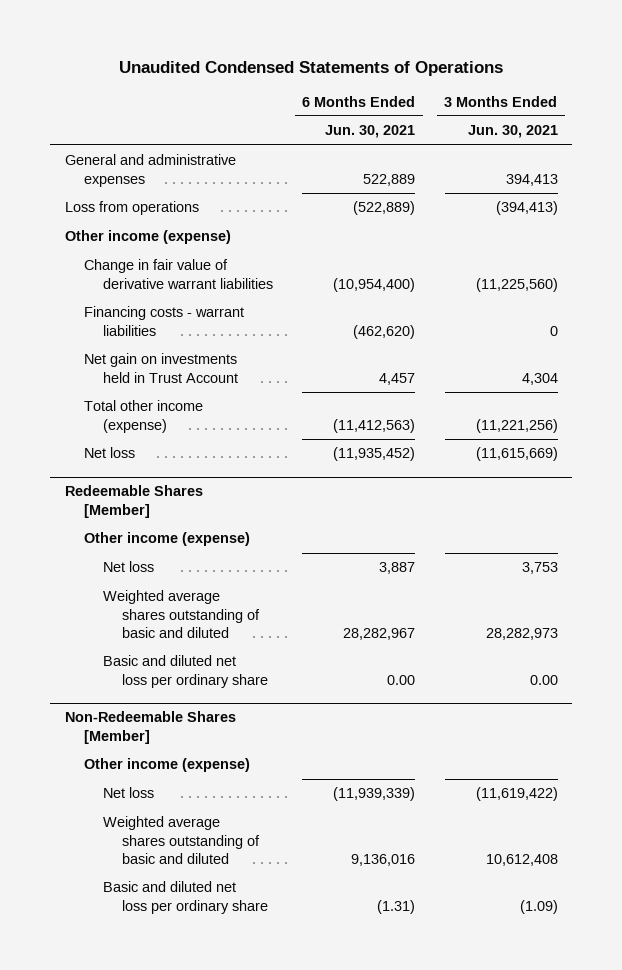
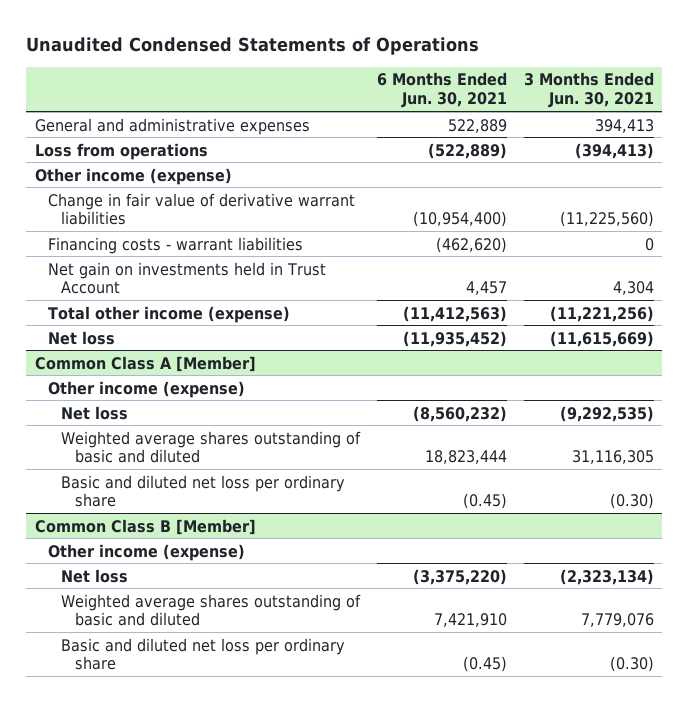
[64,485,203,518] Redeemable Shares [Member] -> none
none -> [34,355,256,372] Common Class A [Member]
[64,711,236,744] Non-Redeemable Shares [Member] -> none
[379,562,416,575] 3,887 -> [413,405,508,422] (8,560,232)
[521,562,558,575] 3,753 -> [560,405,655,422] (9,292,535)
[343,627,416,640] 28,282,967 -> [425,450,508,465] 18,823,444
[485,627,558,640] 28,282,973 -> [572,450,655,465] 31,116,305
[387,674,416,685] 0.00 -> [463,493,508,510] (0.45)
[529,674,558,685] 0.00 -> [610,493,655,510] (0.30)
none -> [34,518,256,535] Common Class B [Member]
[333,787,416,802] (11,939,339) -> [413,568,508,585] (3,375,220)
[475,787,558,802] (11,619,422) -> [560,568,655,585] (2,323,134)
[351,853,416,866] 9,136,016 -> [434,613,508,628] 7,421,910
[485,853,558,866] 10,612,408 -> [581,613,655,628] 7,779,076
[377,899,416,914] (1.31) -> [463,656,508,673] (0.45)
[519,899,558,914] (1.09) -> [610,656,655,673] (0.30)

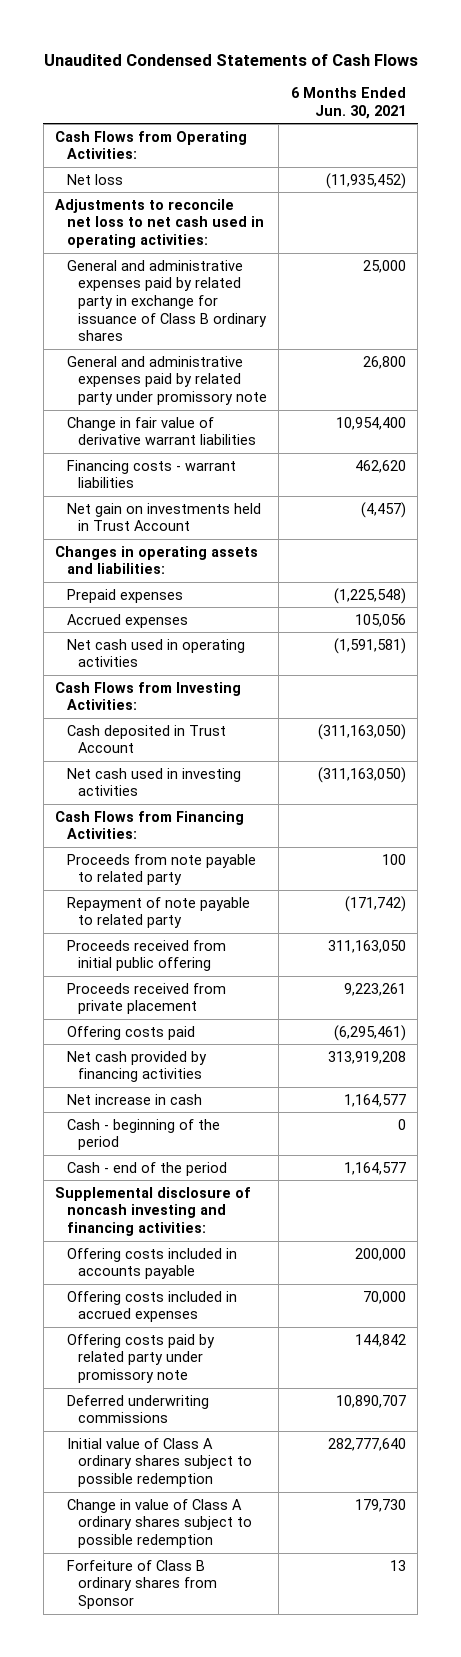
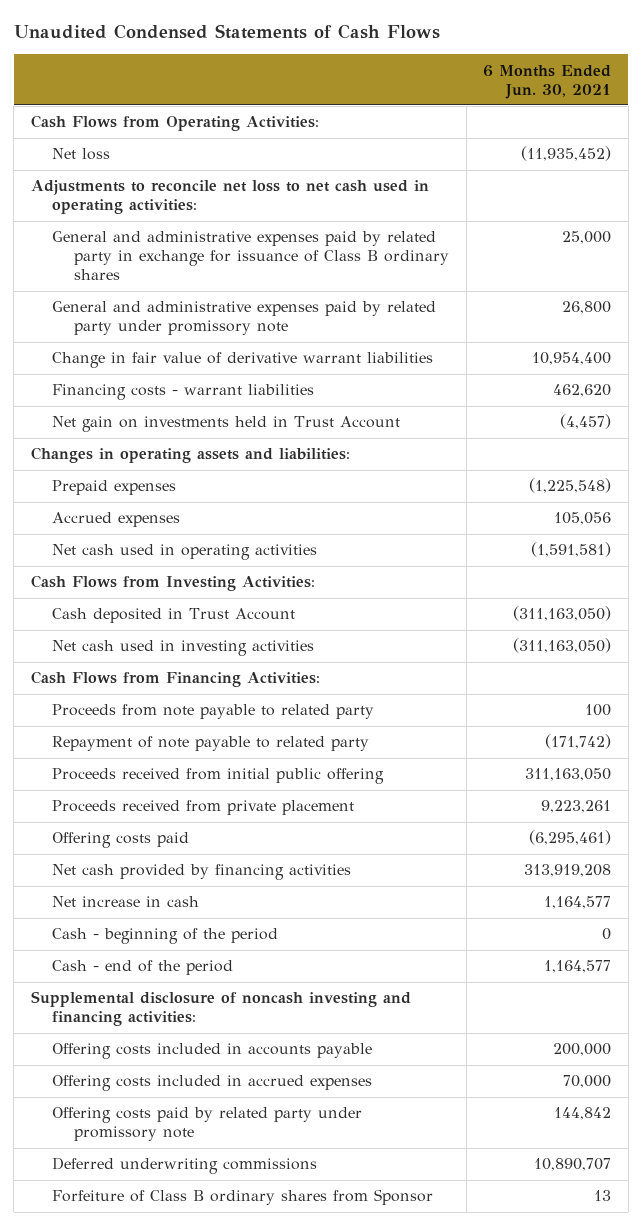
[66,1437,252,1488] Initial value of Class A ordinary shares subject to possible redemption -> none
[66,1498,252,1549] Change in value of Class A ordinary shares subject to possible redemption -> none

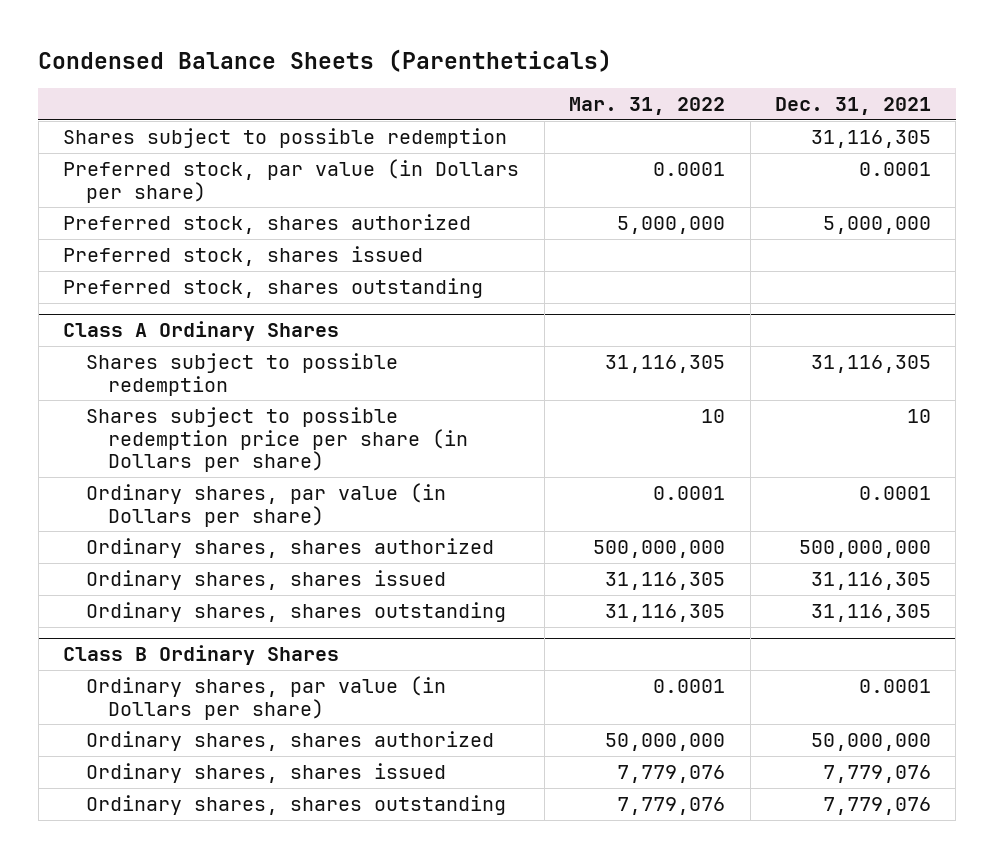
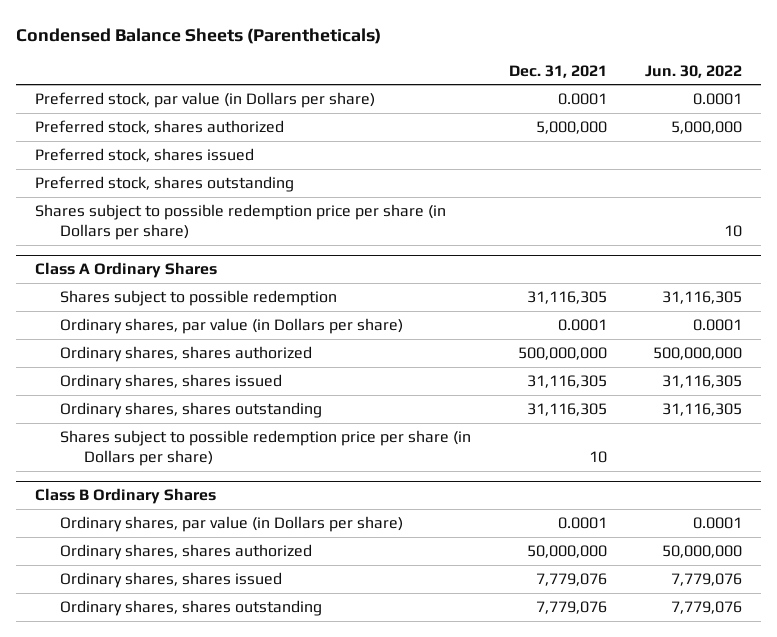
[569,97,726,116] Mar. 31, 2022 -> none
none -> [644,64,742,78] Jun. 30, 2022
[63,128,508,149] Shares subject to possible redemption -> none
none -> [35,203,447,241] Shares subject to possible redemption price per share (in Dollars per share)
[85,407,469,473] Shares subject to possible redemption price per share (in Dollars per share) -> [59,429,471,467] Shares subject to possible redemption price per share (in Dollars per share)

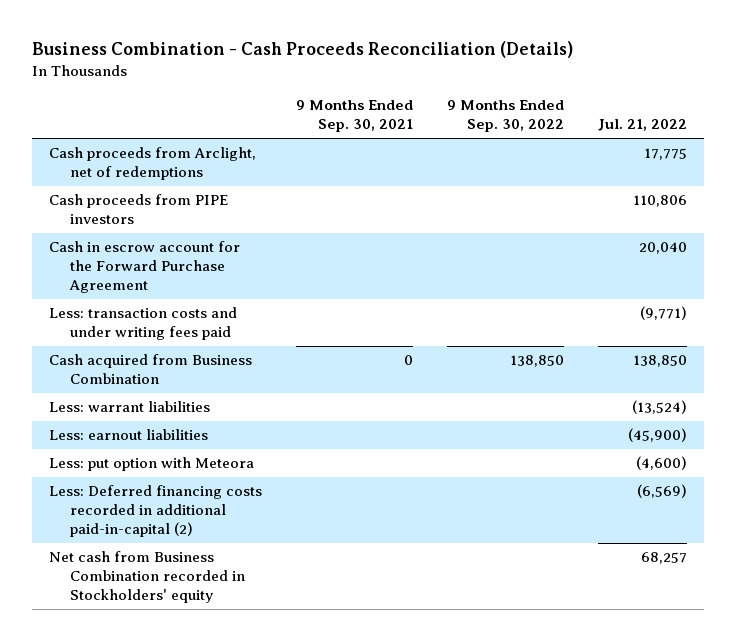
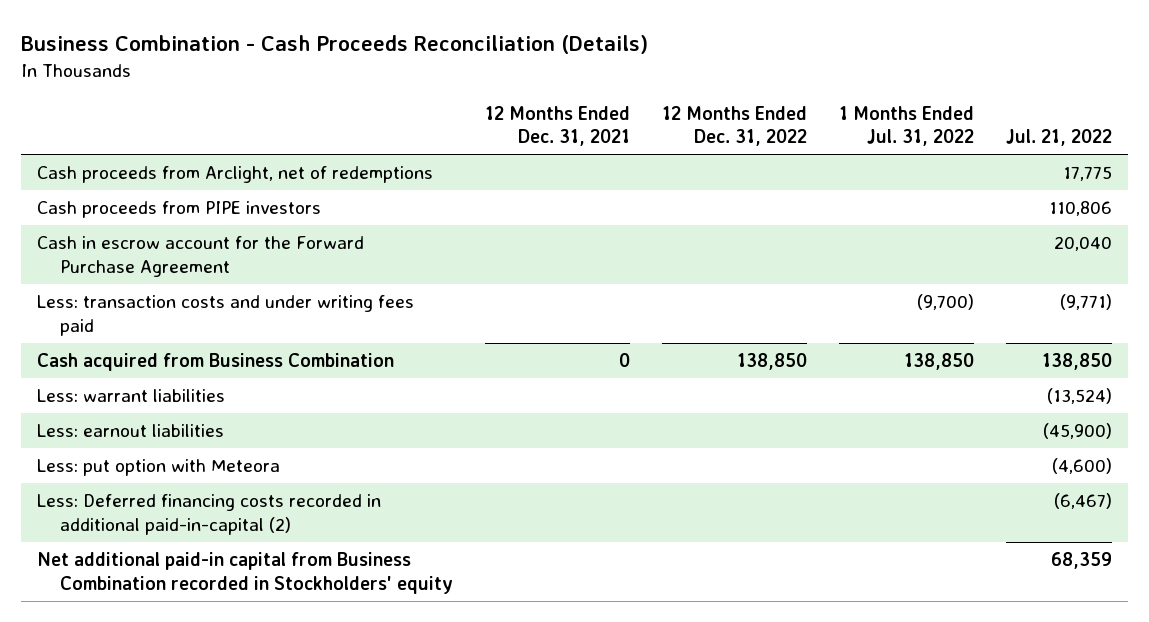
[296,100,414,133] 9 Months Ended Sep. 30, 2021 -> none
[447,100,565,133] 9 Months Ended Sep. 30, 2022 -> none
none -> [484,105,630,147] 12 Months Ended Dec. 31, 2021
none -> [661,105,807,147] 12 Months Ended Dec. 31, 2022
none -> [839,105,975,147] 1 Months Ended Jul. 31, 2022
[637,484,688,499] (6,569) -> [1054,492,1113,509] (6,467)
[48,551,245,603] Net cash from Business Combination recorded in Stockholders' equity -> [37,551,453,594] Net additional paid-in capital from Business Combination recorded in Stockholders' equity
[641,552,688,565] 68,257 -> [1051,551,1113,569] 68,359

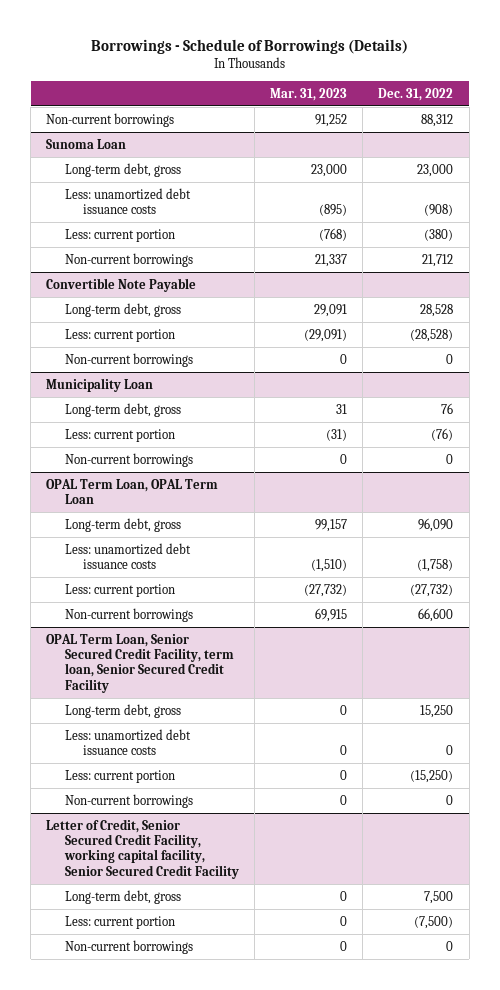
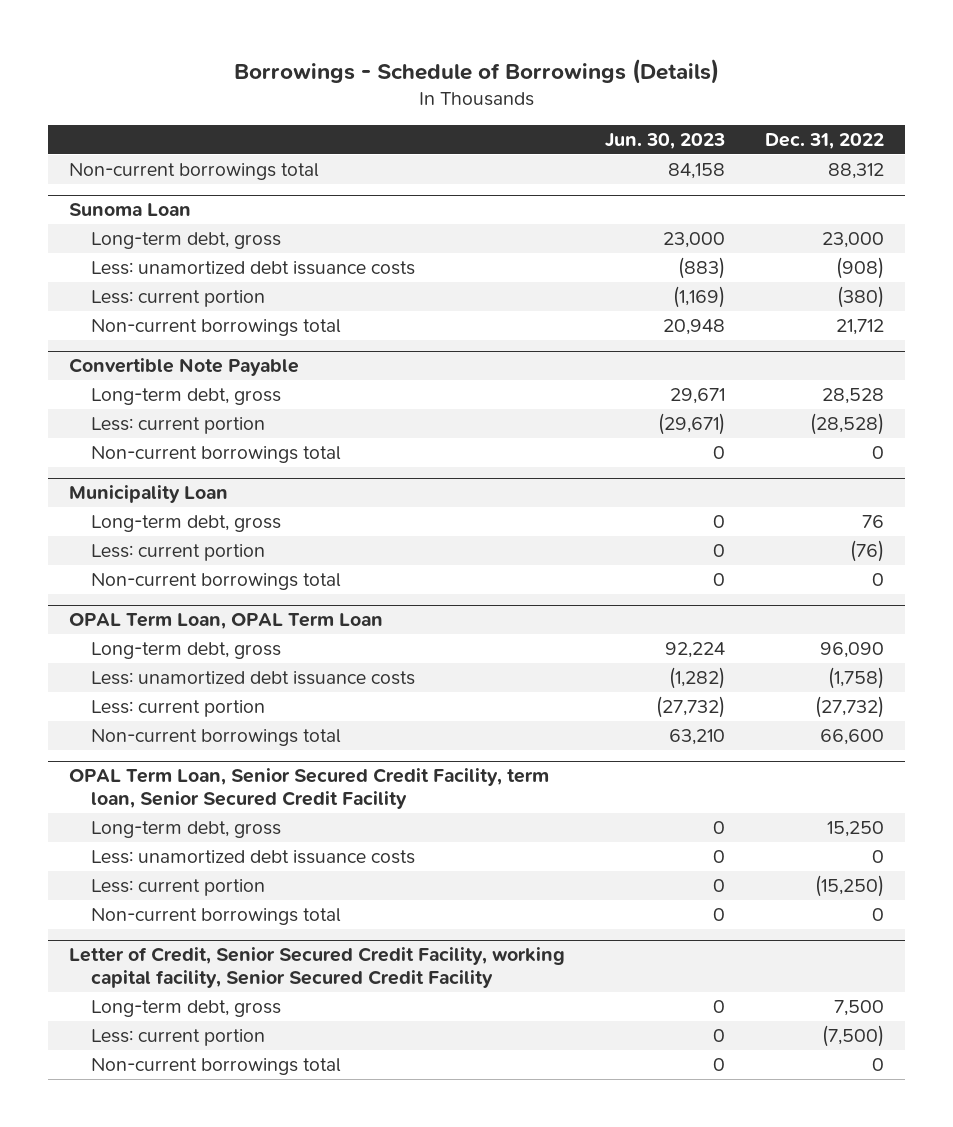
[270,87,348,101] Mar. 31, 2023 -> none
none -> [605,133,726,150] Jun. 30, 2023
[46,112,175,127] Non-current borrowings -> [68,162,319,180] Non-current borrowings total
[64,252,193,267] Non-current borrowings -> [91,318,342,336] Non-current borrowings total
[64,352,193,367] Non-current borrowings -> [91,445,342,463] Non-current borrowings total
[64,452,193,467] Non-current borrowings -> [91,572,342,590] Non-current borrowings total
[64,607,193,622] Non-current borrowings -> [91,728,342,746] Non-current borrowings total
[64,793,193,808] Non-current borrowings -> [91,907,342,925] Non-current borrowings total
[64,939,193,954] Non-current borrowings -> [91,1057,342,1075] Non-current borrowings total

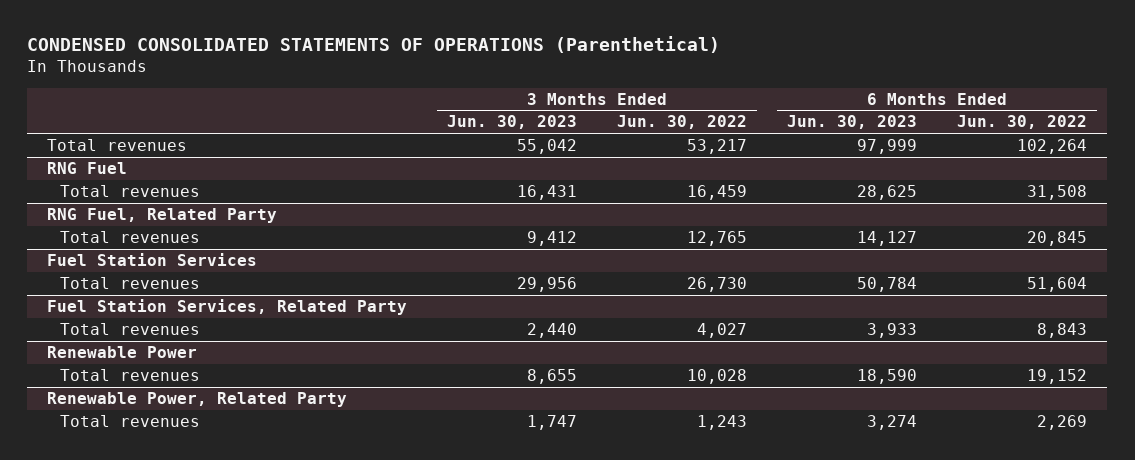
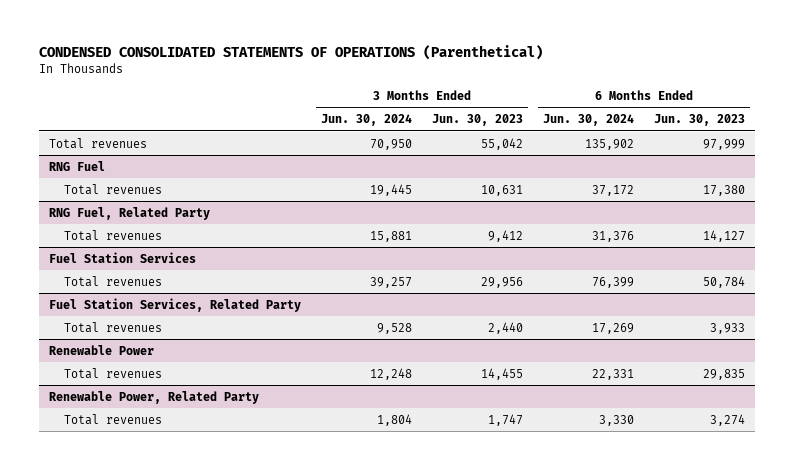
[617,115,748,130] Jun. 30, 2022 -> none
[957,115,1088,130] Jun. 30, 2022 -> none
none -> [321,114,413,127] Jun. 30, 2024
none -> [543,114,635,127] Jun. 30, 2024
[517,184,578,200] 16,431 -> [481,184,524,196] 10,631
[857,184,918,200] 28,625 -> [703,184,746,196] 17,380
[527,368,578,384] 8,655 -> [481,367,524,380] 14,455
[857,368,918,384] 18,590 -> [703,368,746,380] 29,835

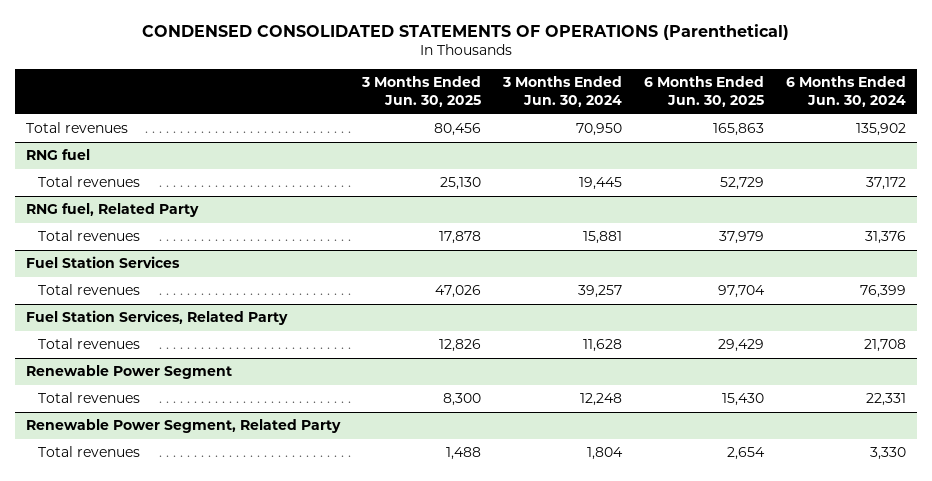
[432,114,524,127] Jun. 30, 2023 -> none
[654,114,746,127] Jun. 30, 2023 -> none
none -> [361,76,482,108] 3 Months Ended Jun. 30, 2025
none -> [644,76,765,108] 6 Months Ended Jun. 30, 2025
[49,160,106,171] RNG Fuel -> [26,149,91,161] RNG fuel
[49,206,211,220] RNG Fuel, Related Party -> [26,203,200,218] RNG fuel, Related Party
[377,322,413,334] 9,528 -> [583,339,623,353] 11,628
[592,322,635,334] 17,269 -> [864,339,907,353] 21,708
[49,344,155,355] Renewable Power -> [26,365,233,380] Renewable Power Segment
[49,390,260,404] Renewable Power, Related Party -> [26,419,342,434] Renewable Power Segment, Related Party

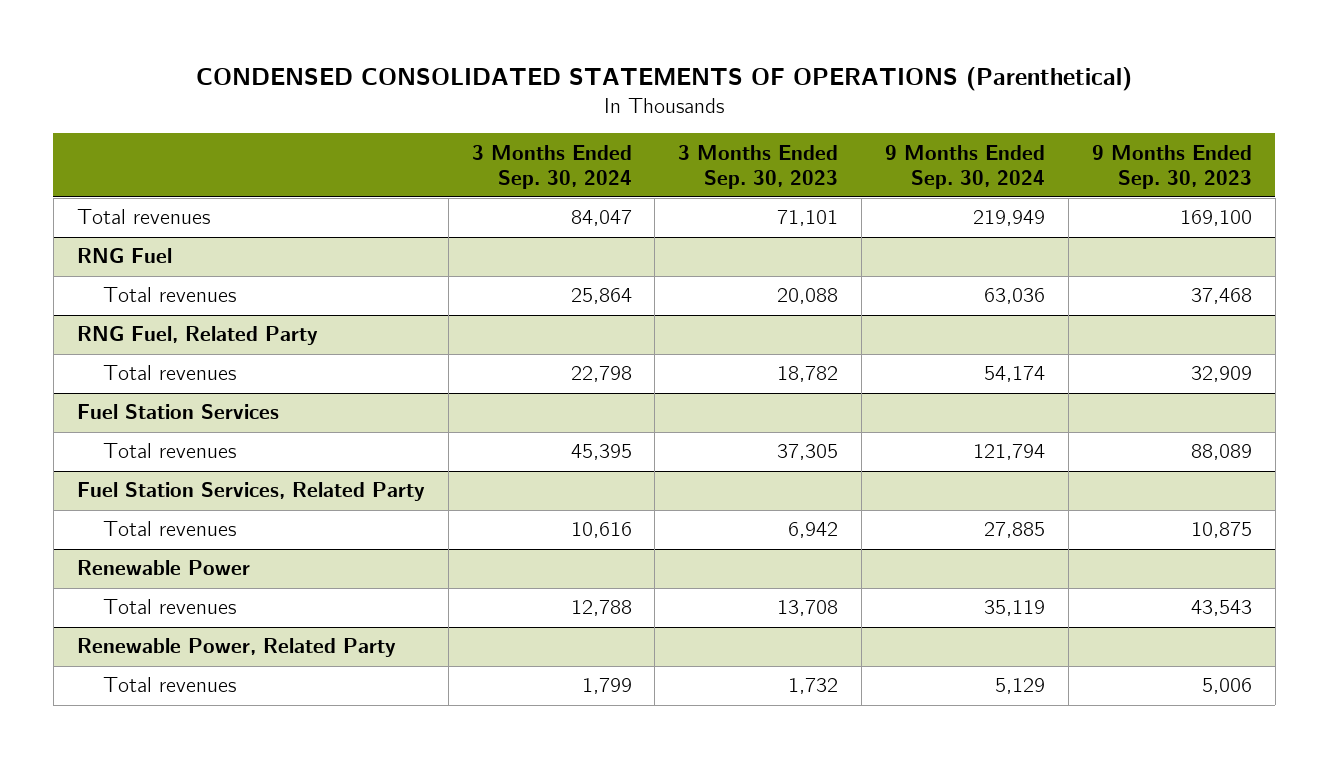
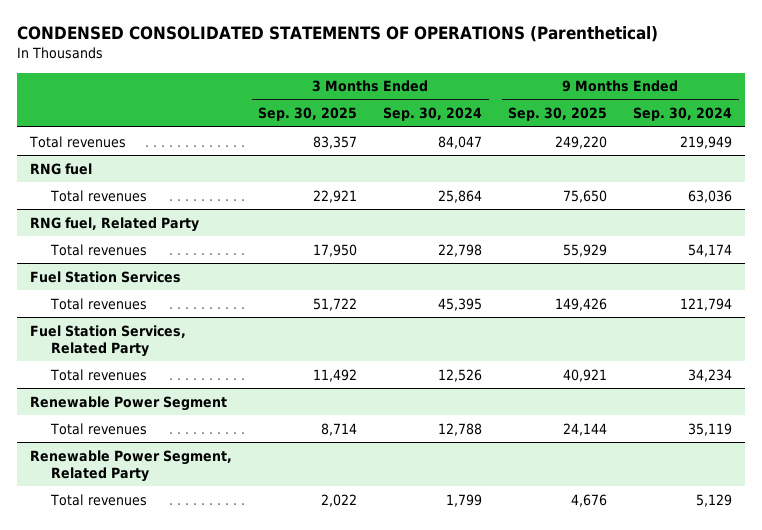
[678,144,839,189] 3 Months Ended Sep. 30, 2023 -> none
[1091,144,1252,189] 9 Months Ended Sep. 30, 2023 -> none
none -> [258,107,358,122] Sep. 30, 2025
none -> [508,107,608,122] Sep. 30, 2025
[76,248,172,264] RNG Fuel -> [29,162,92,175] RNG fuel
[76,326,318,346] RNG Fuel, Related Party -> [29,216,199,232] RNG fuel, Related Party
[570,522,632,539] 10,616 -> [438,368,483,382] 12,526
[984,522,1046,539] 27,885 -> [688,368,733,382] 34,234
[76,560,250,576] Renewable Power -> [29,395,227,411] Renewable Power Segment
[76,638,396,658] Renewable Power, Related Party -> [29,449,232,482] Renewable Power Segment, Related Party

